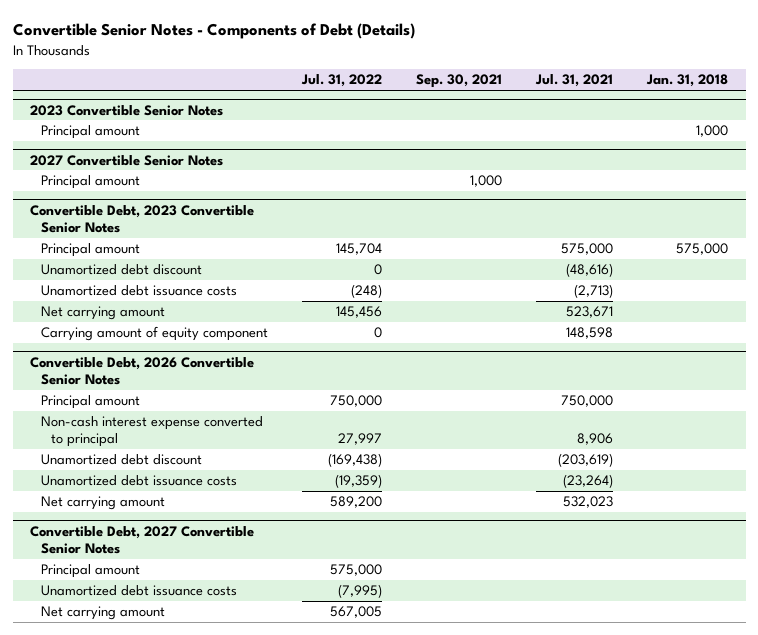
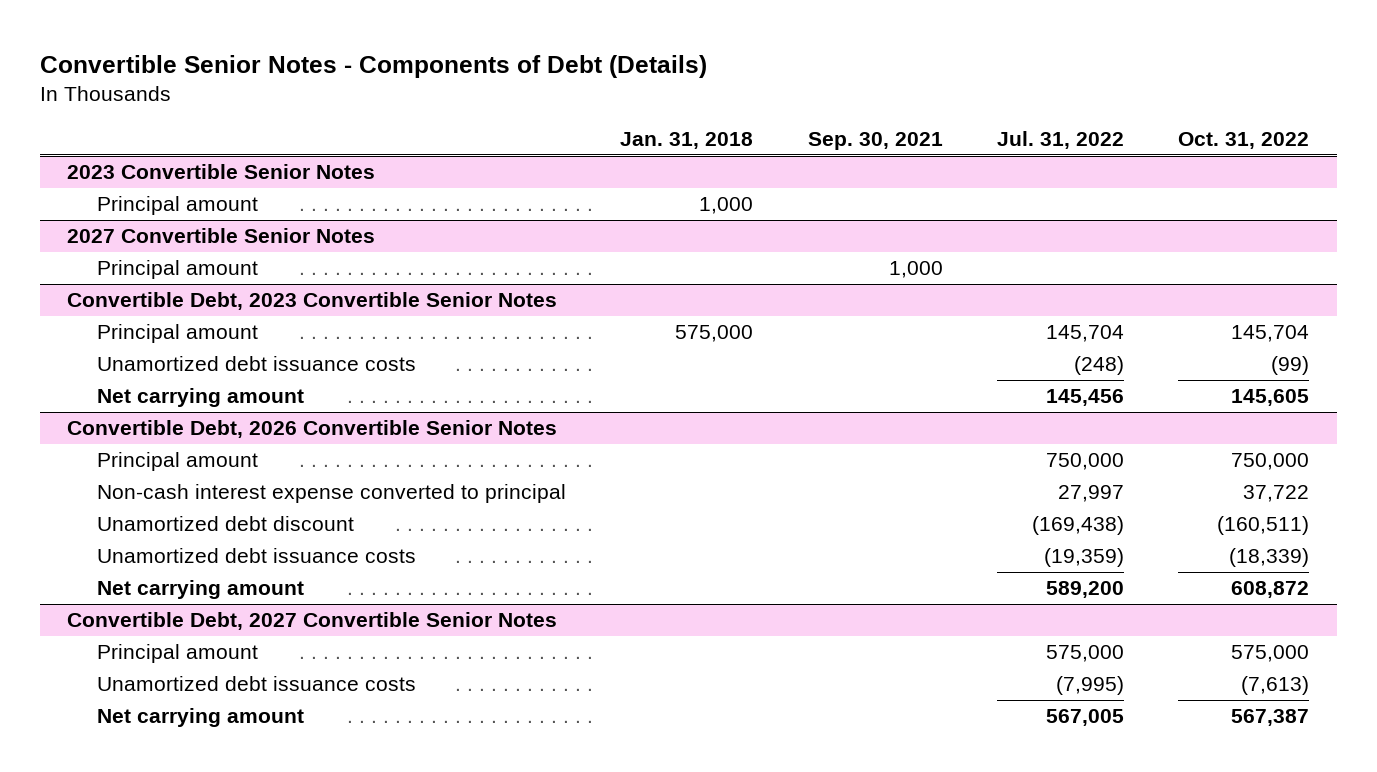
[535,74,614,88] Jul. 31, 2021 -> none
none -> [1178,131,1310,149] Oct. 31, 2022
[40,264,202,276] Unamortized debt discount -> none
[40,326,268,342] Carrying amount of equity component -> none

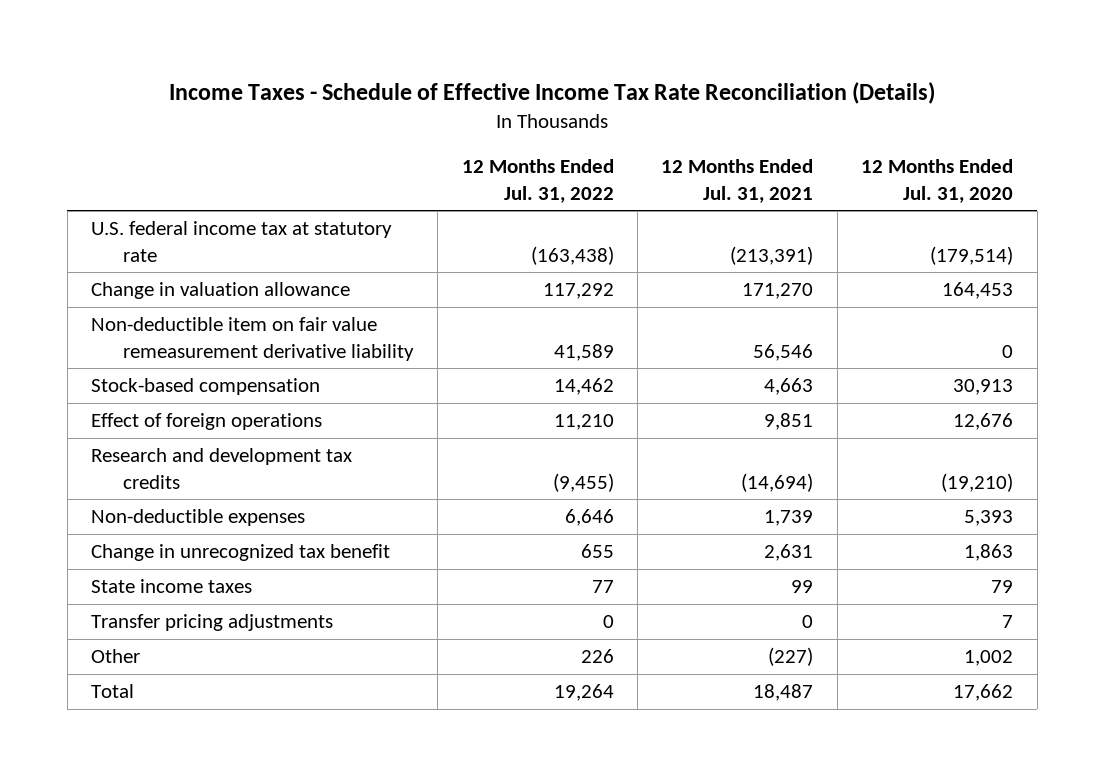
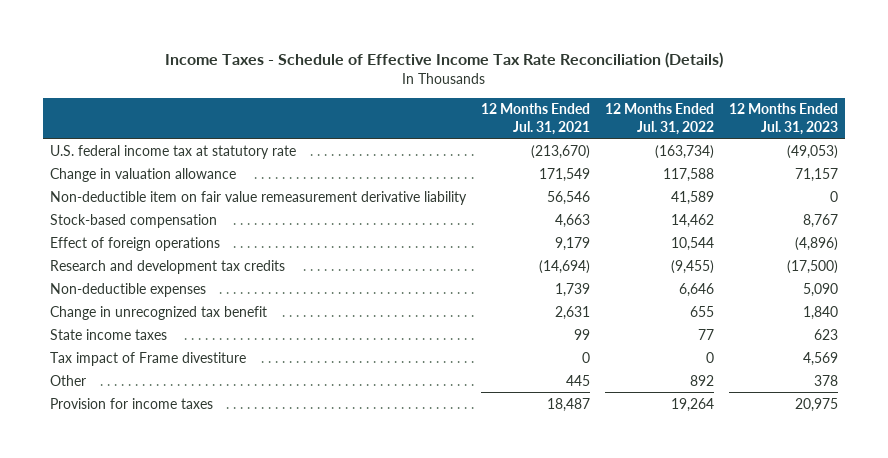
[861,159,1014,203] 12 Months Ended Jul. 31, 2020 -> none
none -> [728,103,838,135] 12 Months Ended Jul. 31, 2023
[530,245,614,265] (163,438) -> [655,144,715,159] (163,734)
[730,245,814,265] (213,391) -> [531,144,591,159] (213,670)
[542,283,614,300] 117,292 -> [663,167,715,182] 117,588
[742,283,814,300] 171,270 -> [539,167,591,182] 171,549
[553,414,614,431] 11,210 -> [671,236,715,251] 10,544
[764,413,814,431] 9,851 -> [555,236,591,251] 9,179
[90,614,333,632] Transfer pricing adjustments -> none
none -> [50,351,247,366] Tax impact of Frame divestiture
[580,649,614,664] 226 -> [690,374,715,386] 892
[768,647,814,667] (227) -> [566,374,591,386] 445
[90,684,134,699] Total -> [50,397,214,409] Provision for income taxes

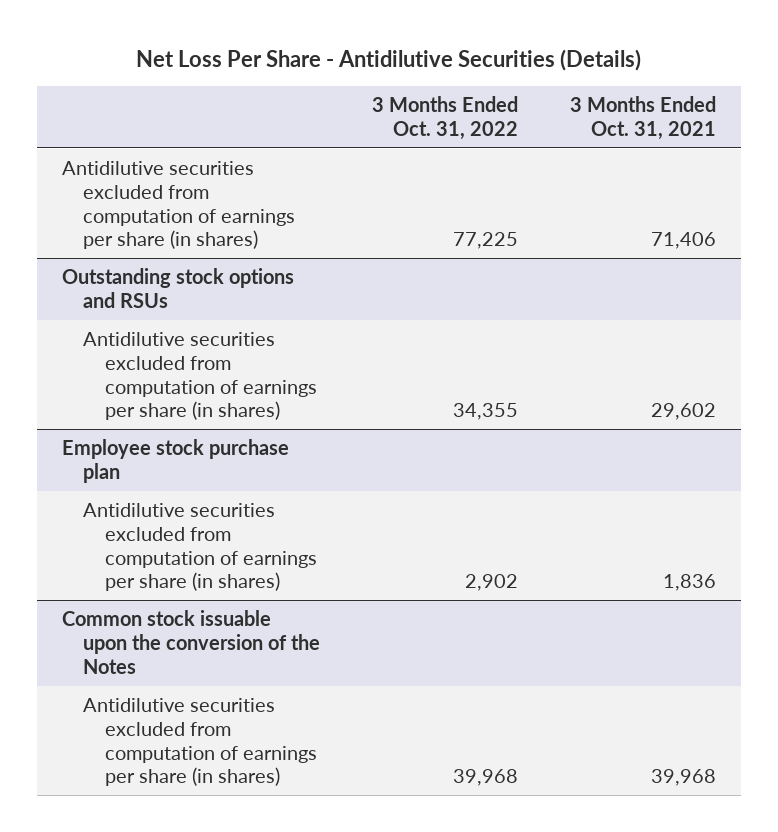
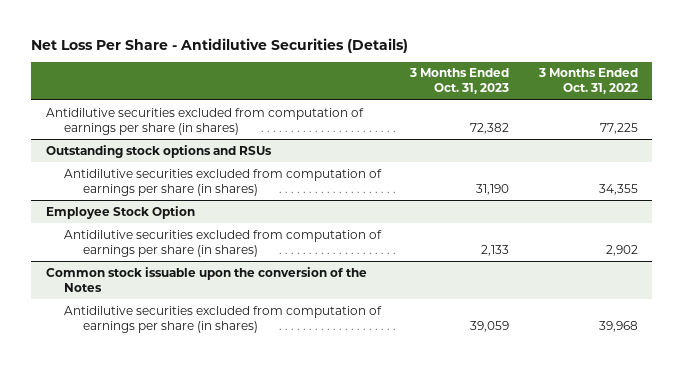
[569,96,716,140] 3 Months Ended Oct. 31, 2021 -> none
none -> [409,68,510,95] 3 Months Ended Oct. 31, 2023
[62,439,290,483] Employee stock purchase plan -> [45,205,195,219] Employee Stock Option

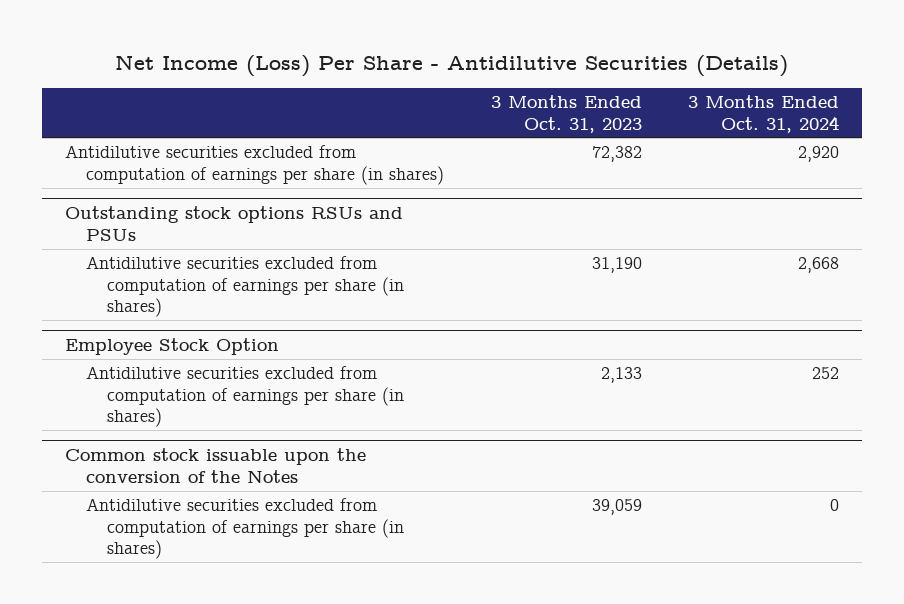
[30,37,408,53] Net Loss Per Share - Antidilutive Securities (Details) -> [115,54,789,77] Net Income (Loss) Per Share - Antidilutive Securities (Details)
[537,68,638,95] 3 Months Ended Oct. 31, 2022 -> none
none -> [687,94,839,133] 3 Months Ended Oct. 31, 2024
[45,144,272,158] Outstanding stock options and RSUs -> [65,206,404,241] Outstanding stock options RSUs and PSUs

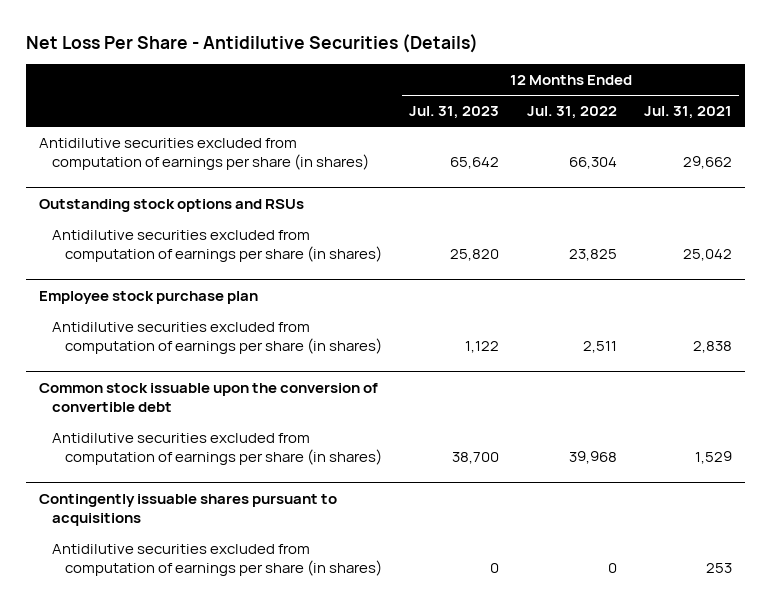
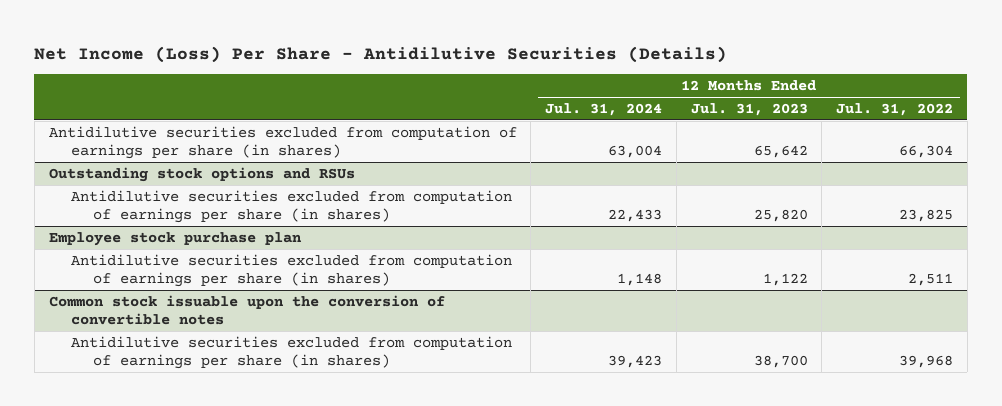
[25,34,478,54] Net Loss Per Share - Antidilutive Securities (Details) -> [34,45,728,63] Net Income (Loss) Per Share - Antidilutive Securities (Details)
[643,106,732,120] Jul. 31, 2021 -> none
none -> [545,102,663,116] Jul. 31, 2024
[39,382,379,413] Common stock issuable upon the conversion of convertible debt -> [48,294,445,326] Common stock issuable upon the conversion of convertible notes
[39,493,338,527] Contingently issuable shares pursuant to acquisitions -> none
[52,544,382,577] Antidilutive securities excluded from computation of earnings per share (in shares) -> none

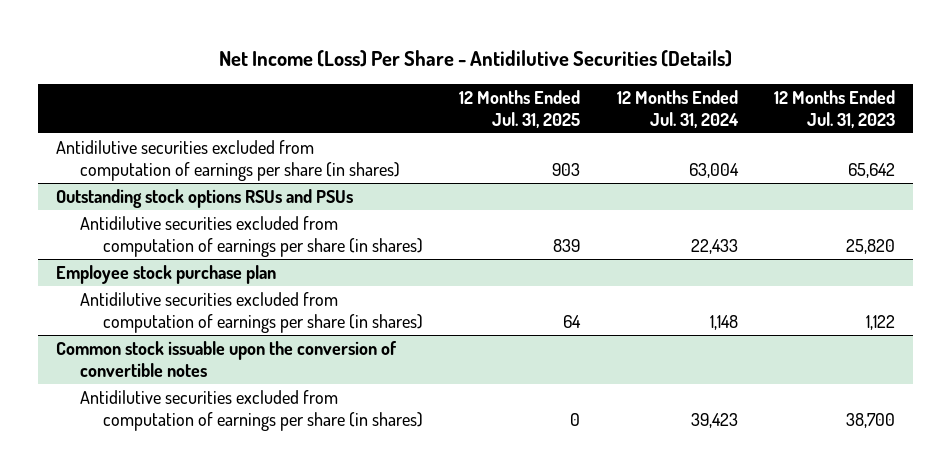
[836,102,954,116] Jul. 31, 2022 -> none
none -> [459,89,581,128] 12 Months Ended Jul. 31, 2025
[48,166,355,182] Outstanding stock options and RSUs -> [56,188,354,208] Outstanding stock options RSUs and PSUs

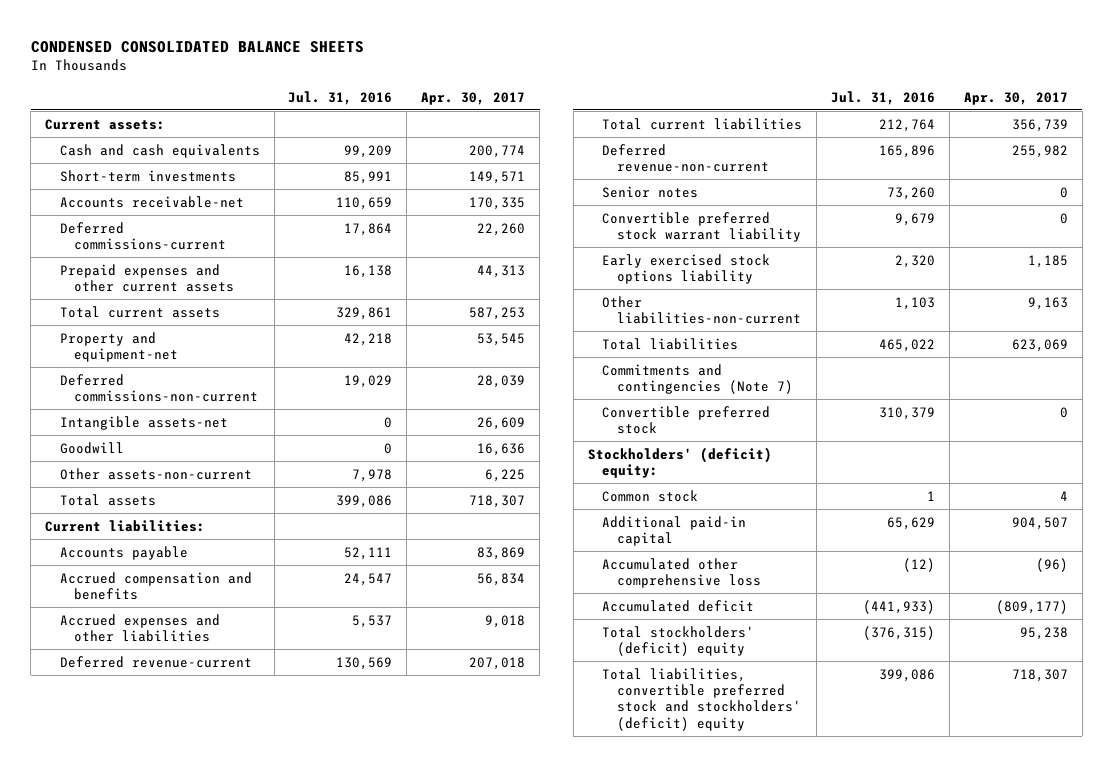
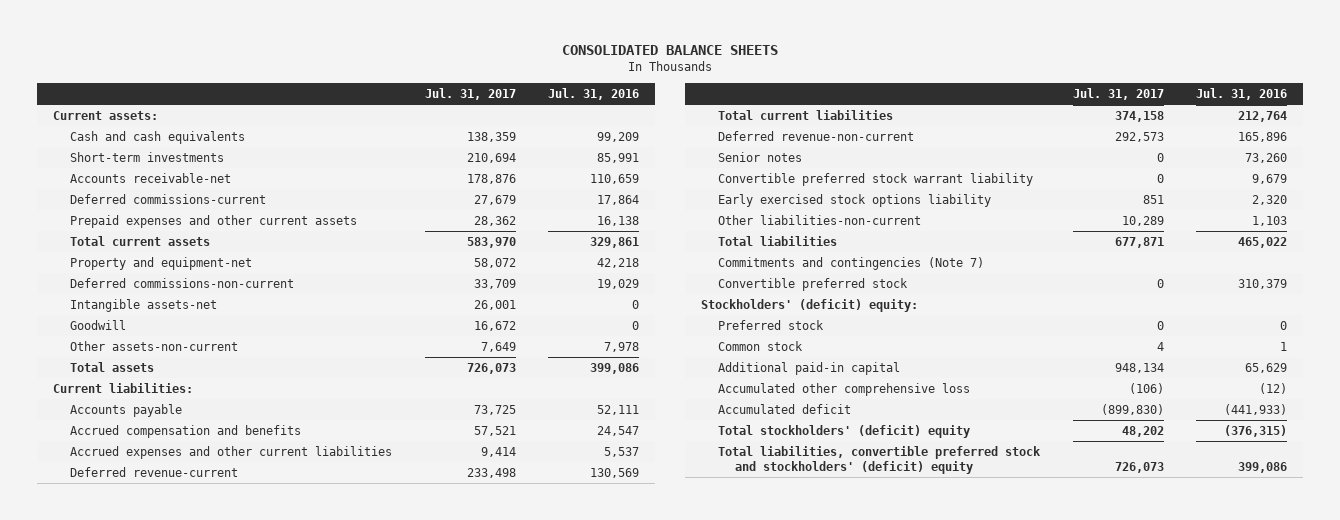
[30,40,364,53] CONDENSED CONSOLIDATED BALANCE SHEETS -> [562,45,779,56] CONSOLIDATED BALANCE SHEETS
[421,91,526,105] Apr. 30, 2017 -> none
none -> [424,87,516,100] Jul. 31, 2017
[59,613,220,643] Accrued expenses and other liabilities -> [70,445,393,459] Accrued expenses and other current liabilities
none -> [718,319,825,330] Preferred stock

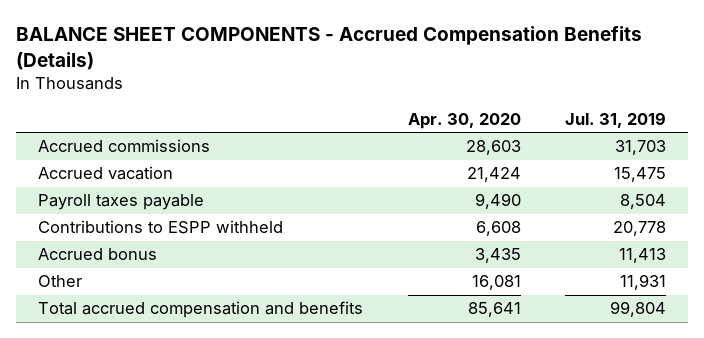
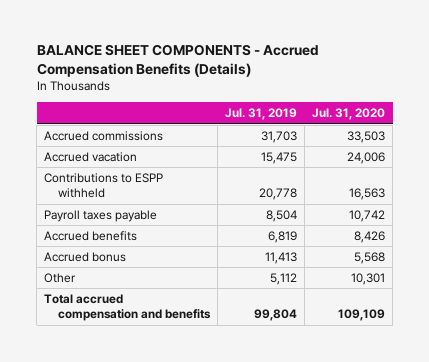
[407,112,521,129] Apr. 30, 2020 -> none
none -> [312,108,386,121] Jul. 31, 2020
[38,194,205,211] Payroll taxes payable -> [44,209,158,222] Payroll taxes payable
none -> [44,230,138,241] Accrued benefits
[619,274,666,291] 11,931 -> [269,272,297,285] 5,112

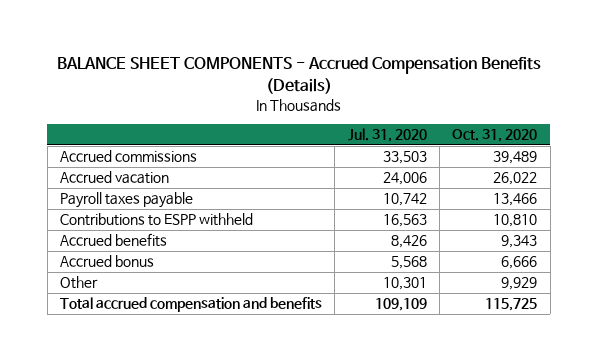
[224,108,297,121] Jul. 31, 2019 -> none
none -> [452,129,538,143] Oct. 31, 2020
[44,172,164,199] Contributions to ESPP withheld -> [59,213,253,227] Contributions to ESPP withheld

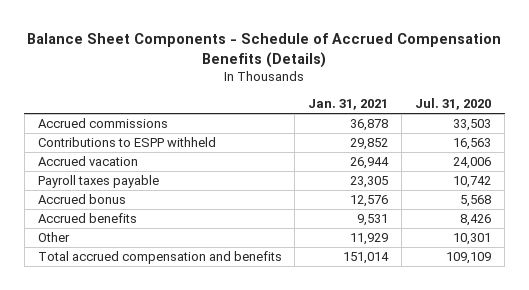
[56,56,541,94] BALANCE SHEET COMPONENTS - Accrued Compensation Benefits (Details) -> [27,33,502,68] Balance Sheet Components - Schedule of Accrued Compensation Benefits (Details)
[452,129,538,143] Oct. 31, 2020 -> none
none -> [308,99,389,111] Jan. 31, 2021
[59,213,253,227] Contributions to ESPP withheld -> [37,137,216,148] Contributions to ESPP withheld
[59,233,167,248] Accrued benefits -> [37,213,137,224] Accrued benefits

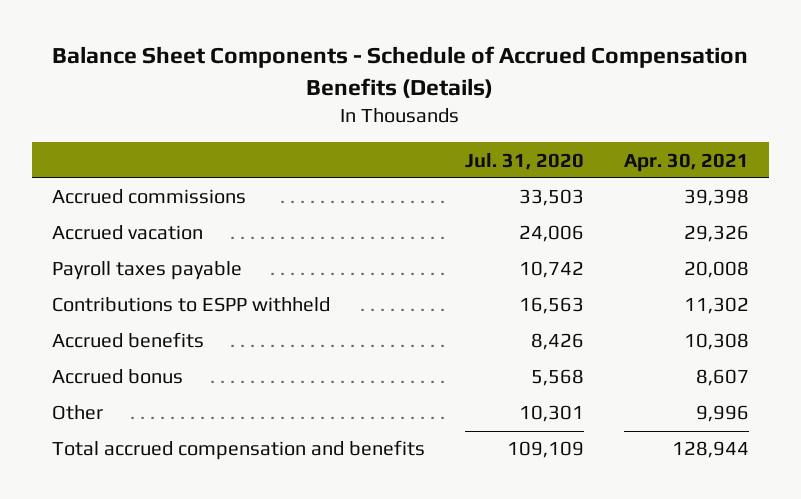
[308,99,389,111] Jan. 31, 2021 -> none
none -> [623,152,749,172] Apr. 30, 2021
[37,137,216,148] Contributions to ESPP withheld -> [52,297,331,313] Contributions to ESPP withheld
[37,194,126,205] Accrued bonus -> [52,369,184,385] Accrued bonus

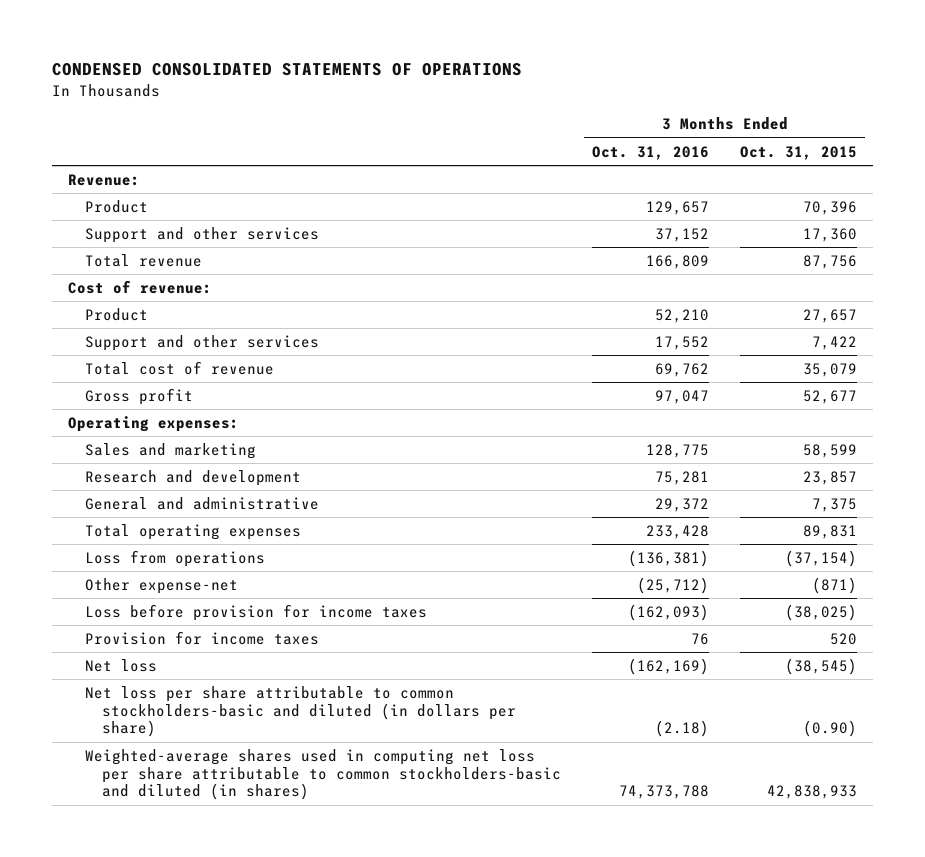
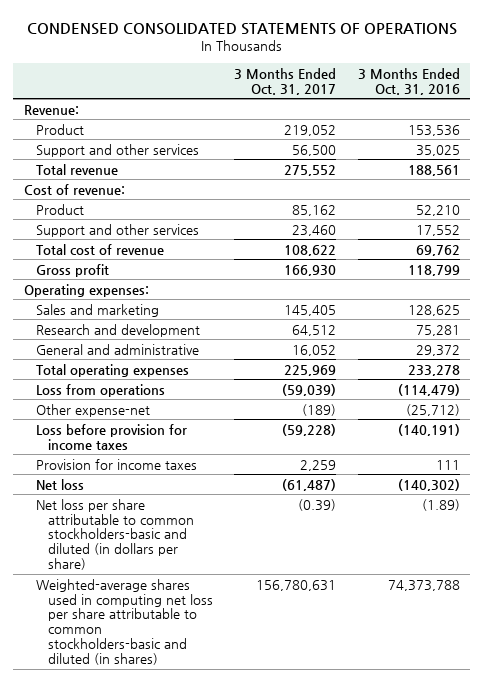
[740,145,858,160] Oct. 31, 2015 -> none
none -> [234,67,337,95] 3 Months Ended Oct. 31, 2017
[646,200,710,215] 129,657 -> [407,124,460,136] 153,536
[655,227,710,242] 37,152 -> [415,144,460,156] 35,025
[646,254,710,269] 166,809 -> [407,164,460,176] 188,561
[655,389,710,404] 97,047 -> [407,264,460,276] 118,799
[646,443,710,458] 128,775 -> [407,304,460,316] 128,625
[646,524,710,539] 233,428 -> [407,364,460,376] 233,278
[628,549,710,567] (136,381) -> [397,383,460,396] (114,479)
[628,603,710,621] (162,093) -> [397,423,460,436] (140,191)
[691,632,710,645] 76 -> [435,459,460,470] 111
[628,657,710,675] (162,169) -> [397,478,460,491] (140,302)
[655,720,710,738] (2.18) -> [421,498,460,511] (1.89)

